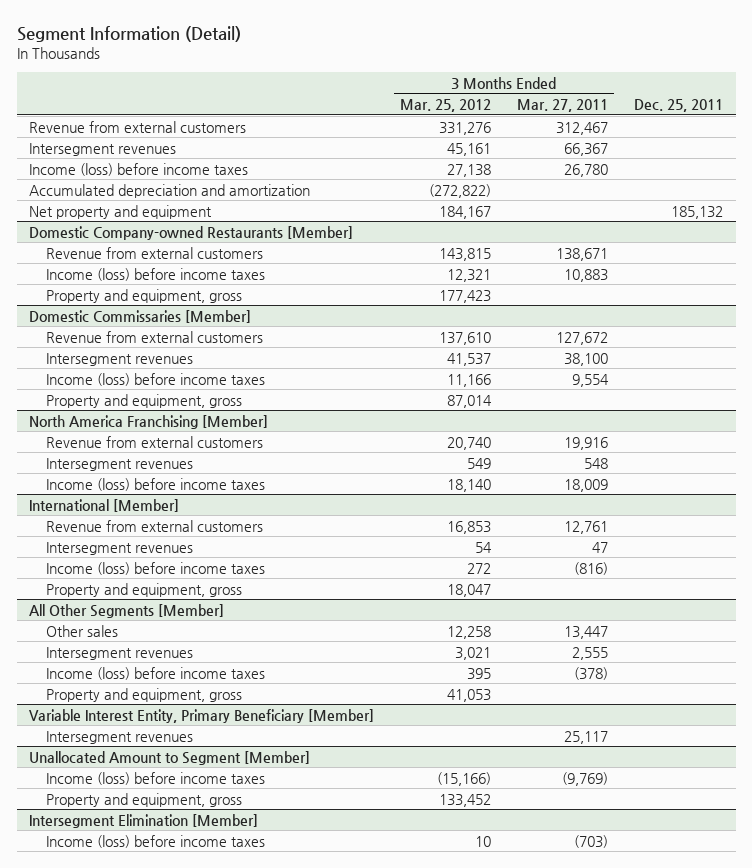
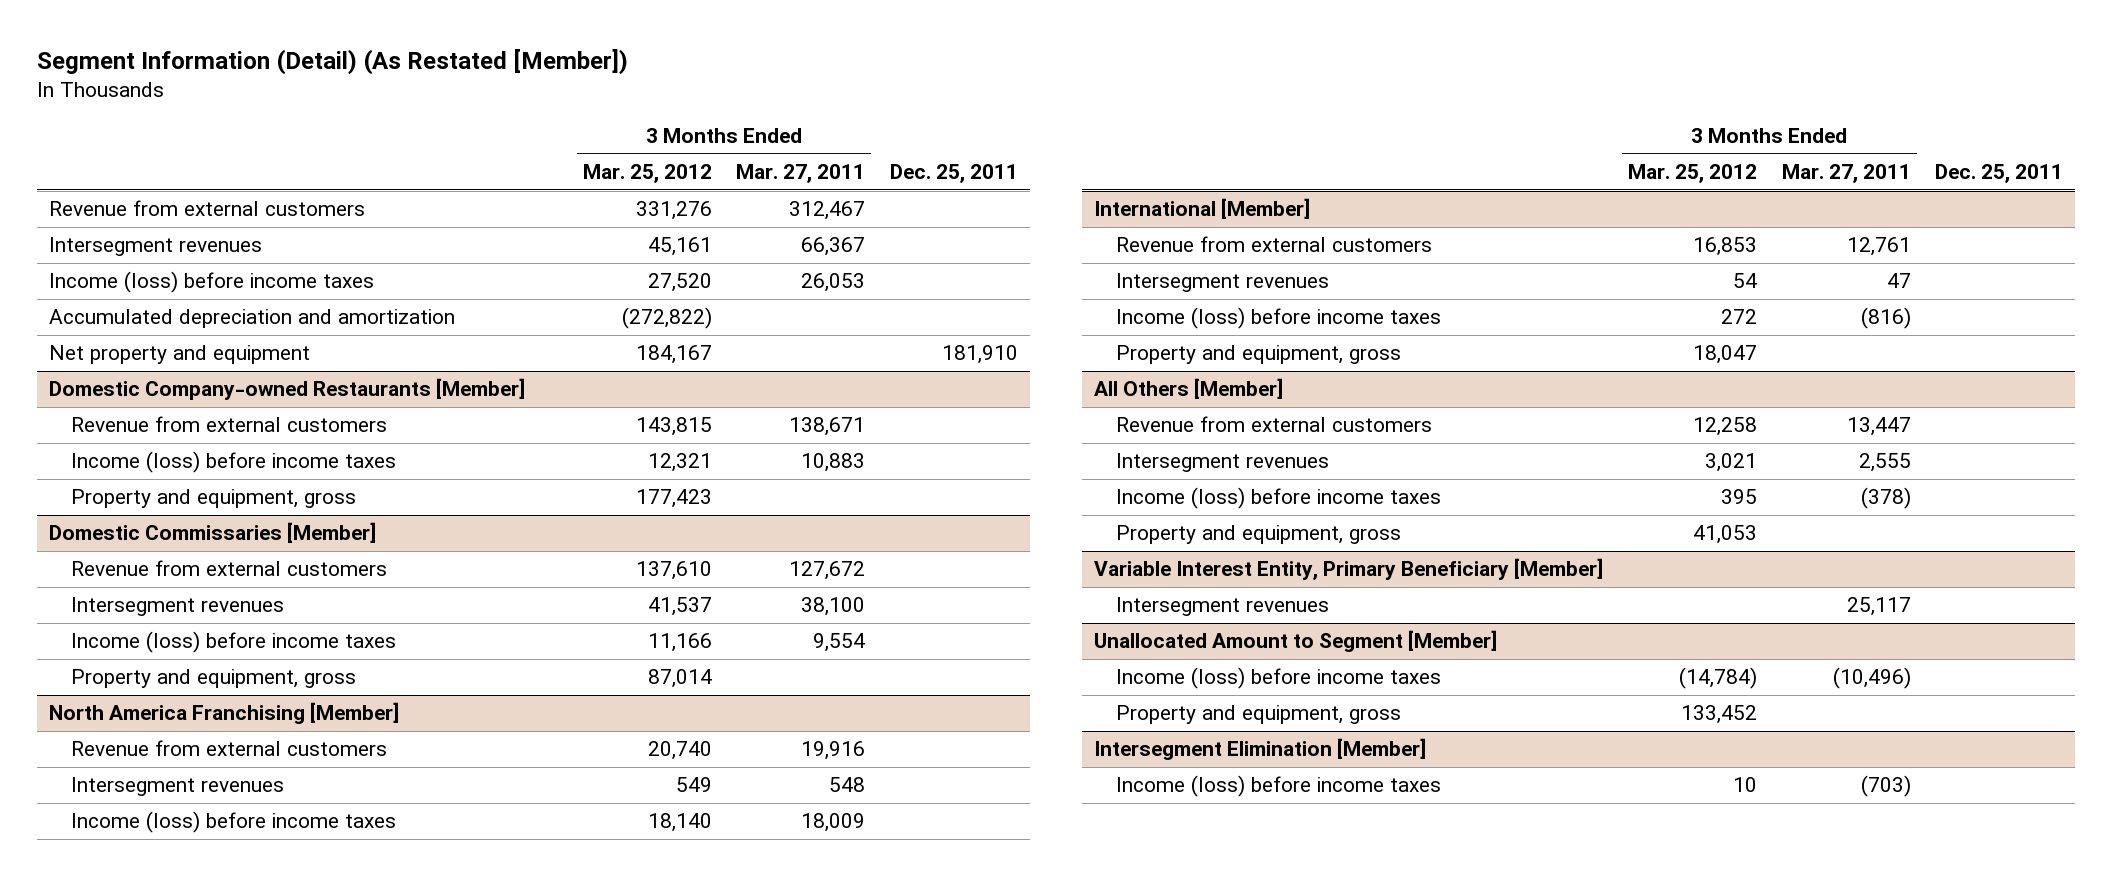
[16,25,241,42] Segment Information (Detail) -> [36,49,628,76] Segment Information (Detail) (As Restated [Member])
[447,163,492,177] 27,138 -> [647,273,712,293] 27,520
[563,163,608,177] 26,780 -> [801,273,866,293] 26,053
[670,205,723,219] 185,132 -> [941,345,1018,365] 181,910
[29,603,225,618] All Other Segments [Member] -> [1094,378,1284,400] All Others [Member]
[45,624,118,637] Other sales -> [1116,416,1433,433] Revenue from external customers
[437,771,492,786] (15,166) -> [1678,667,1757,690] (14,784)
[561,771,608,786] (9,769) -> [1832,667,1911,690] (10,496)

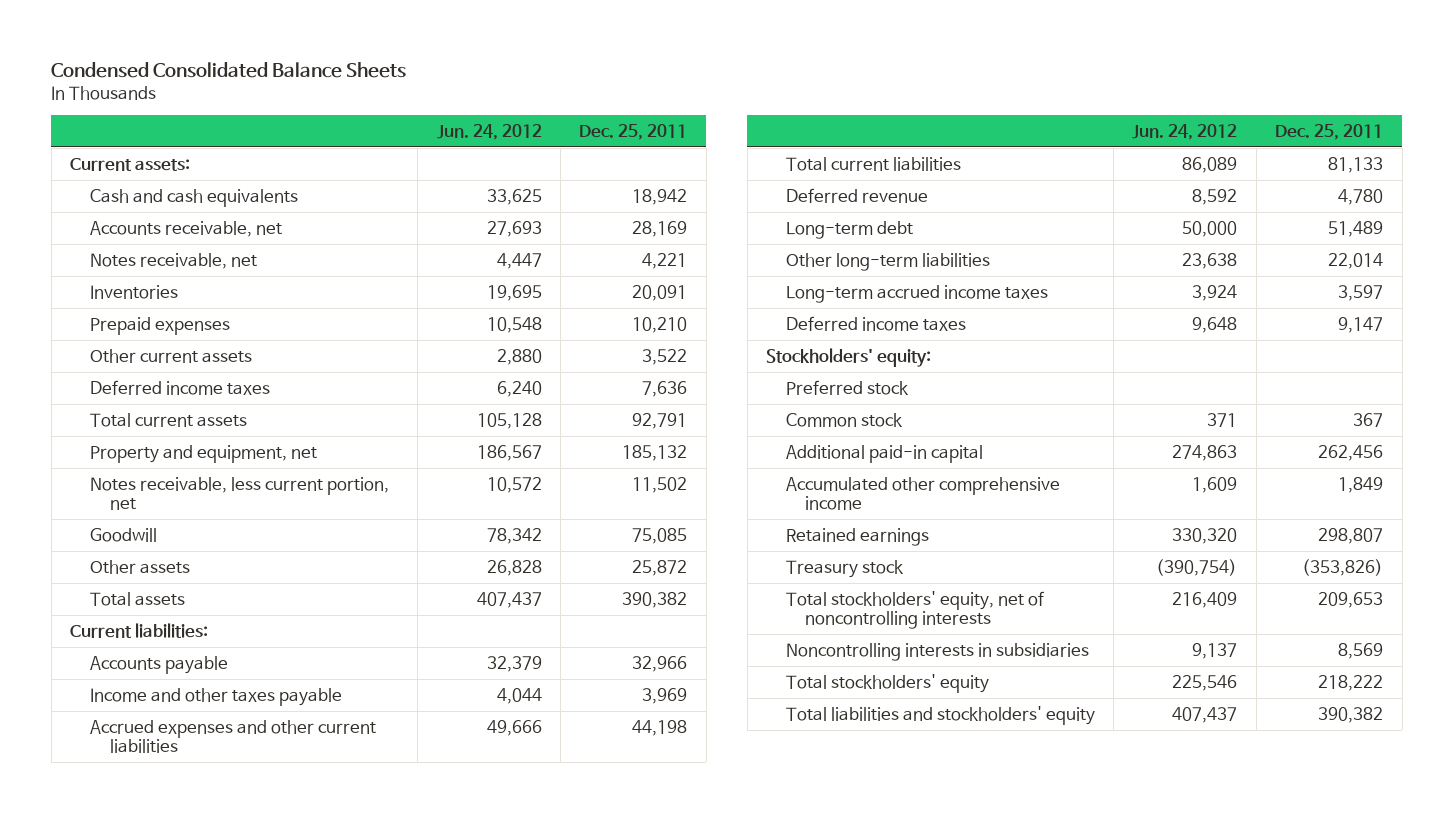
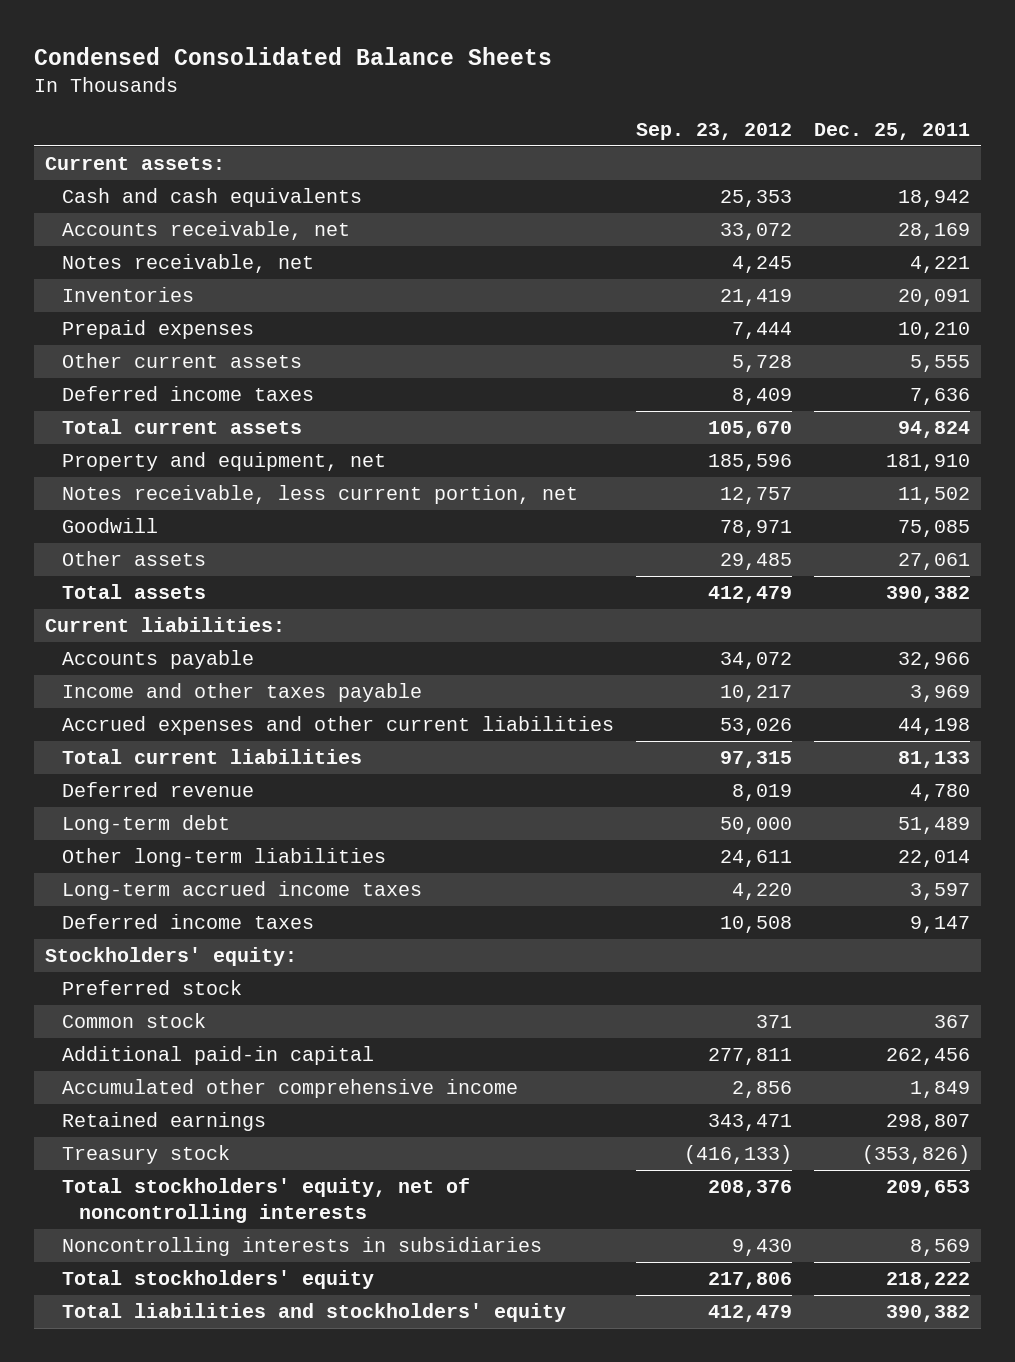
[436,123,542,140] Jun. 24, 2012 -> none
none -> [636,122,793,140] Sep. 23, 2012
[642,348,688,365] 3,522 -> [910,355,971,373] 5,555
[632,412,688,429] 92,791 -> [898,421,971,439] 94,824
[622,444,688,461] 185,132 -> [886,454,971,472] 181,910
[632,559,688,576] 25,872 -> [898,553,971,571] 27,061

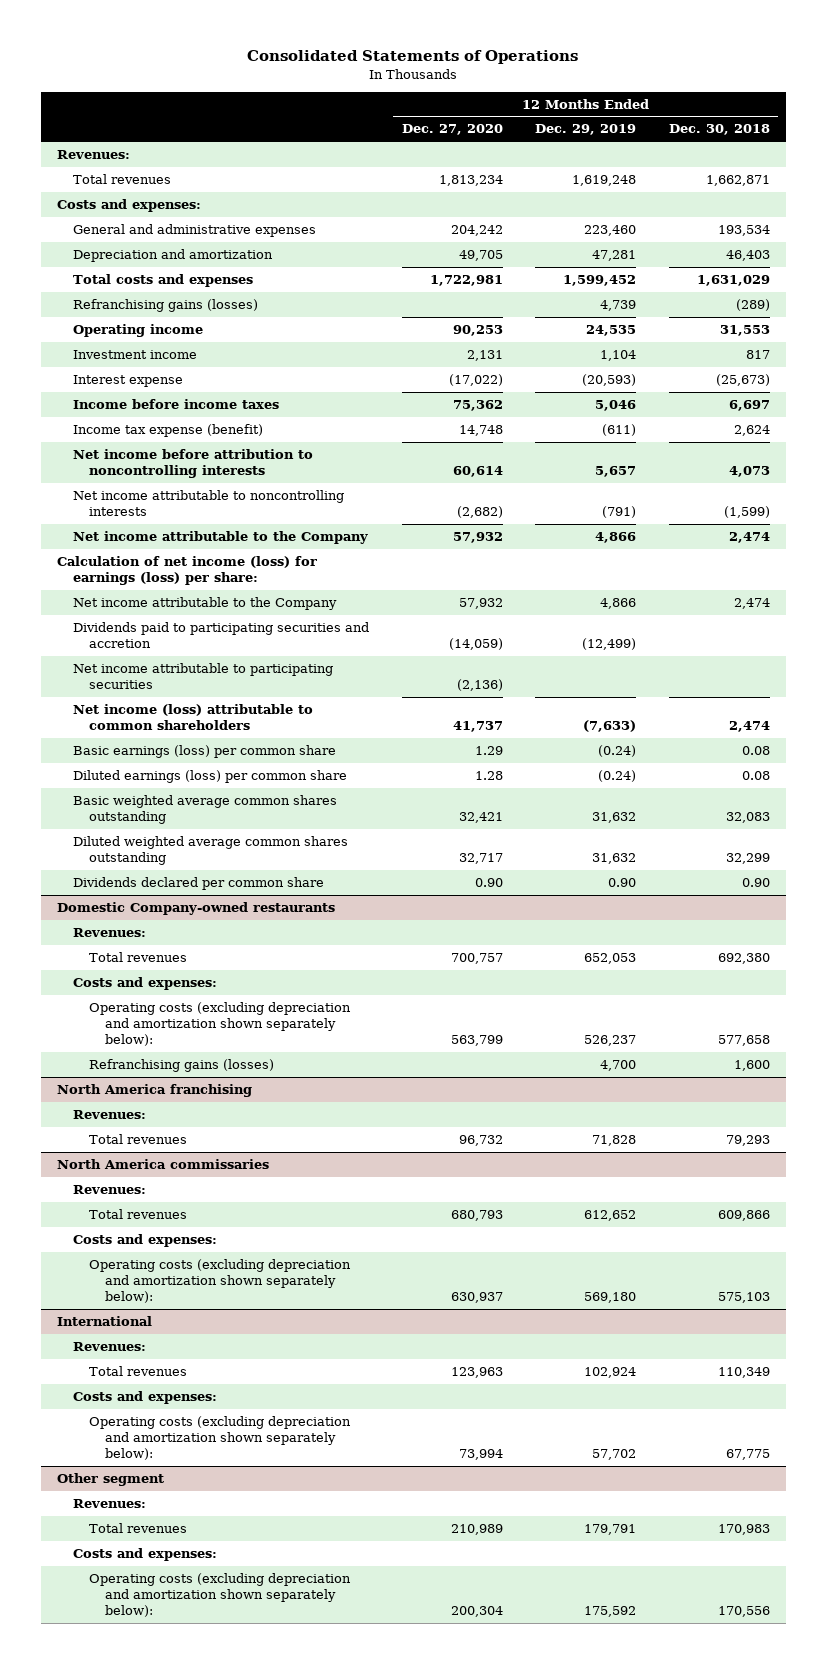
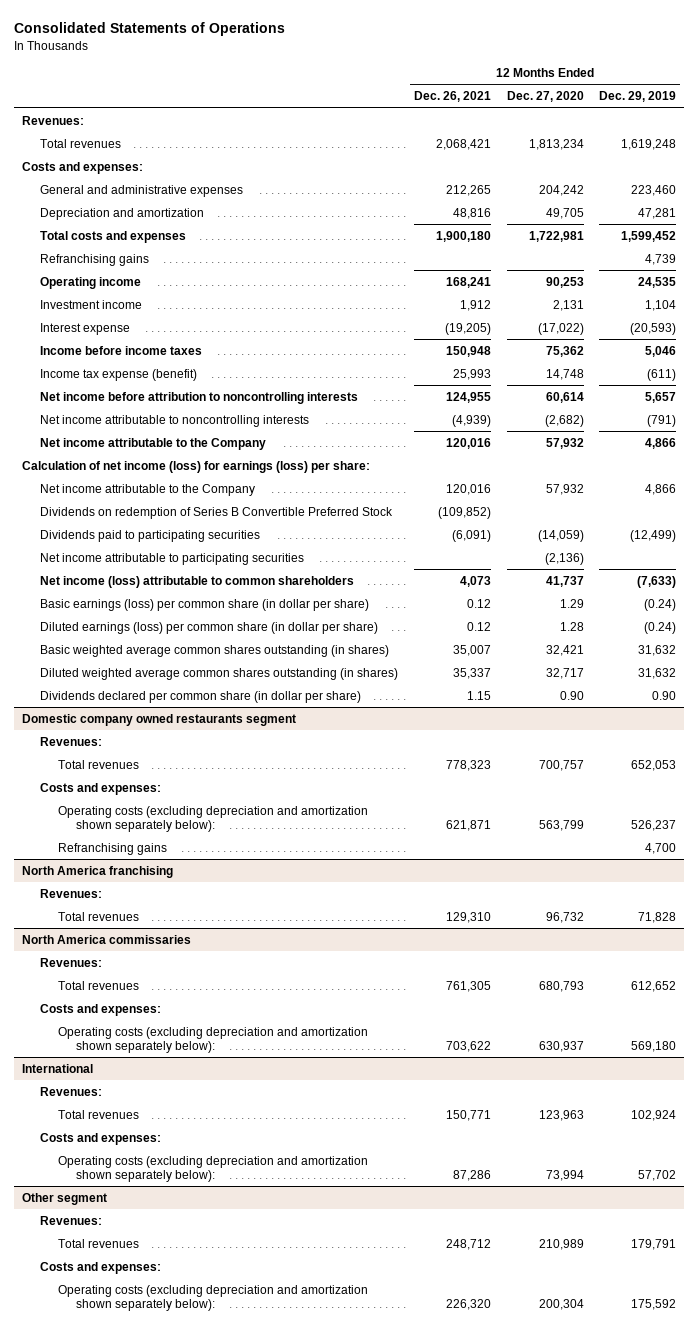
[668,124,770,136] Dec. 30, 2018 -> none
none -> [413,91,491,103] Dec. 26, 2021
[73,299,259,313] Refranchising gains (losses) -> [40,253,150,266] Refranchising gains
none -> [40,506,394,519] Dividends on redemption of Series B Convertible Preferred Stock
[73,622,370,649] Dividends paid to participating securities and accretion -> [40,529,261,542] Dividends paid to participating securities
[73,745,337,759] Basic earnings (loss) per common share -> [40,598,370,611] Basic earnings (loss) per common share (in dollar per share)
[73,770,348,784] Diluted earnings (loss) per common share -> [40,621,379,634] Diluted earnings (loss) per common share (in dollar per share)
[73,795,338,825] Basic weighted average common shares outstanding -> [40,644,390,657] Basic weighted average common shares outstanding (in shares)
[73,836,349,866] Diluted weighted average common shares outstanding -> [40,667,399,680] Diluted weighted average common shares outstanding (in shares)
[73,877,325,891] Dividends declared per common share -> [40,690,362,703] Dividends declared per common share (in dollar per share)
[56,902,335,916] Domestic Company-owned restaurants -> [22,713,297,726] Domestic company owned restaurants segment
[89,1059,275,1073] Refranchising gains (losses) -> [58,842,168,855] Refranchising gains

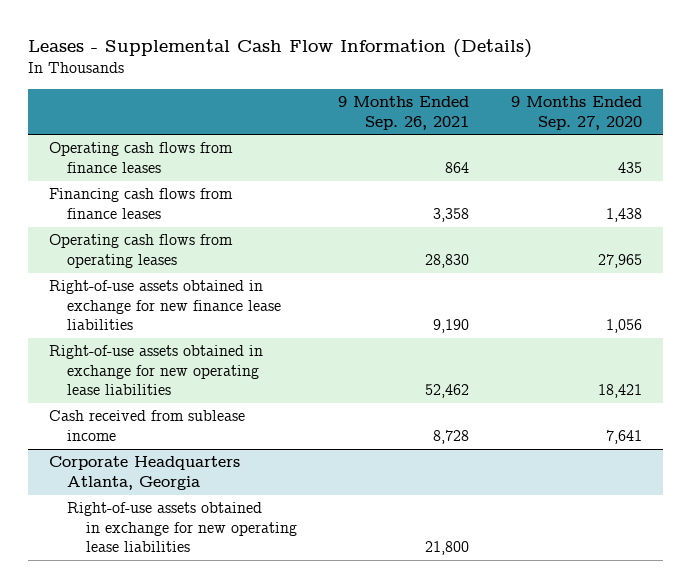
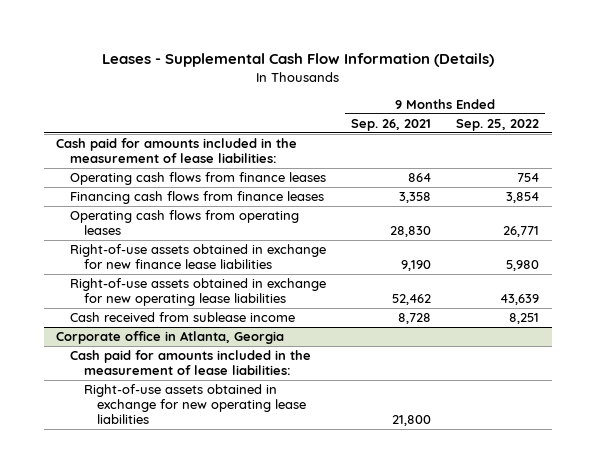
[510,96,642,130] 9 Months Ended Sep. 27, 2020 -> none
none -> [456,118,540,131] Sep. 25, 2022
none -> [56,138,298,164] Cash paid for amounts included in the measurement of lease liabilities:
[49,456,241,490] Corporate Headquarters Atlanta, Georgia -> [56,331,285,345] Corporate office in Atlanta, Georgia
none -> [70,350,312,376] Cash paid for amounts included in the measurement of lease liabilities:

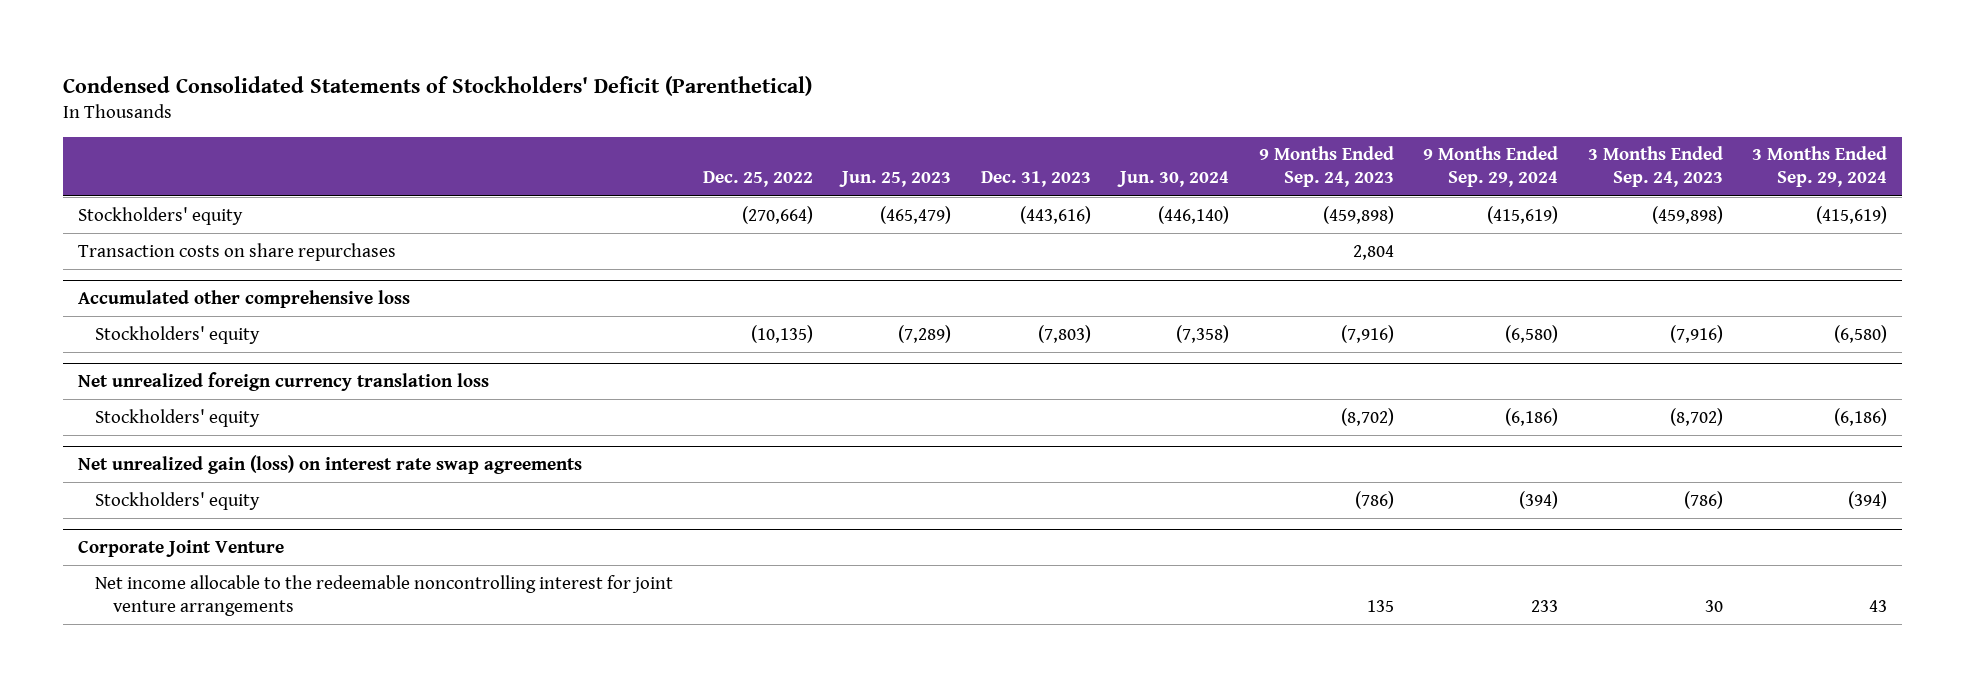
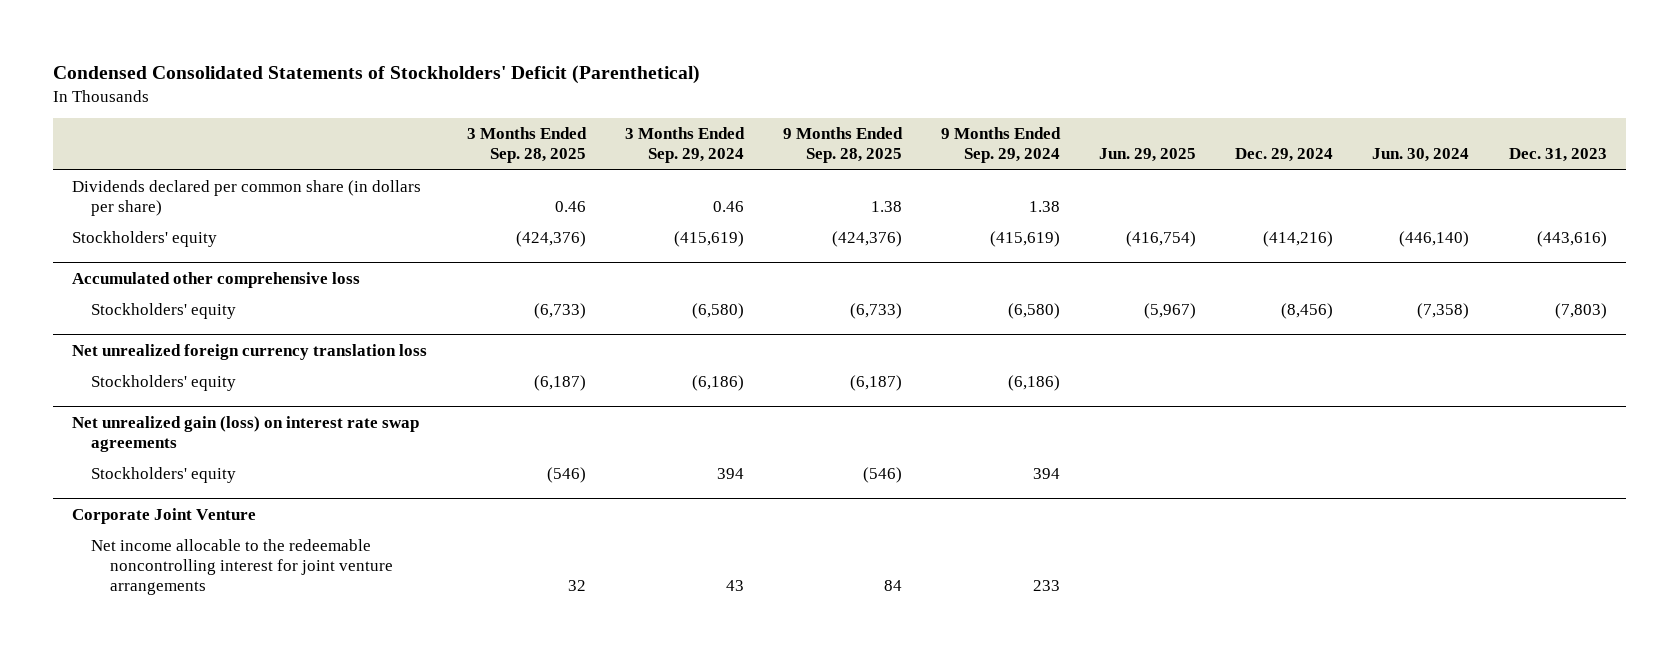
[702,171,813,188] Dec. 25, 2022 -> none
[839,171,952,188] Jun. 25, 2023 -> none
[1258,146,1394,188] 9 Months Ended Sep. 24, 2023 -> none
[1587,146,1723,188] 3 Months Ended Sep. 24, 2023 -> none
none -> [466,127,587,164] 3 Months Ended Sep. 28, 2025
none -> [782,127,903,164] 9 Months Ended Sep. 28, 2025
none -> [1099,148,1197,163] Jun. 29, 2025
none -> [1235,148,1334,163] Dec. 29, 2024
none -> [72,180,422,217] Dividends declared per common share (in dollars per share)
[78,242,397,261] Transaction costs on share repurchases -> none
[1519,490,1559,509] (394) -> [1032,468,1060,480] 394
[1848,490,1888,509] (394) -> [716,468,744,480] 394

